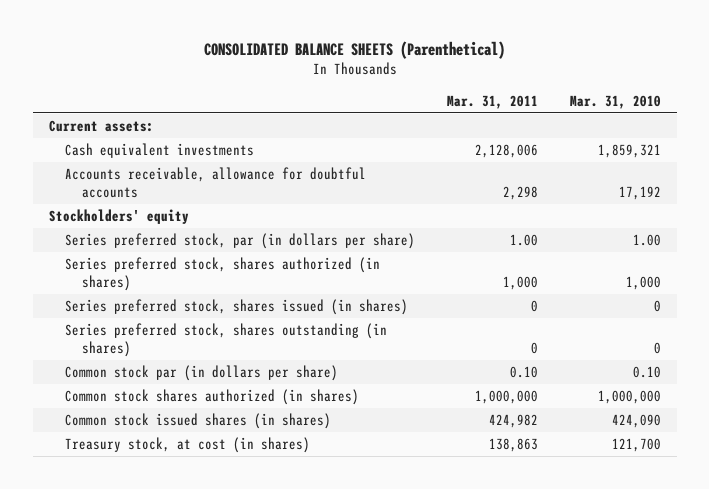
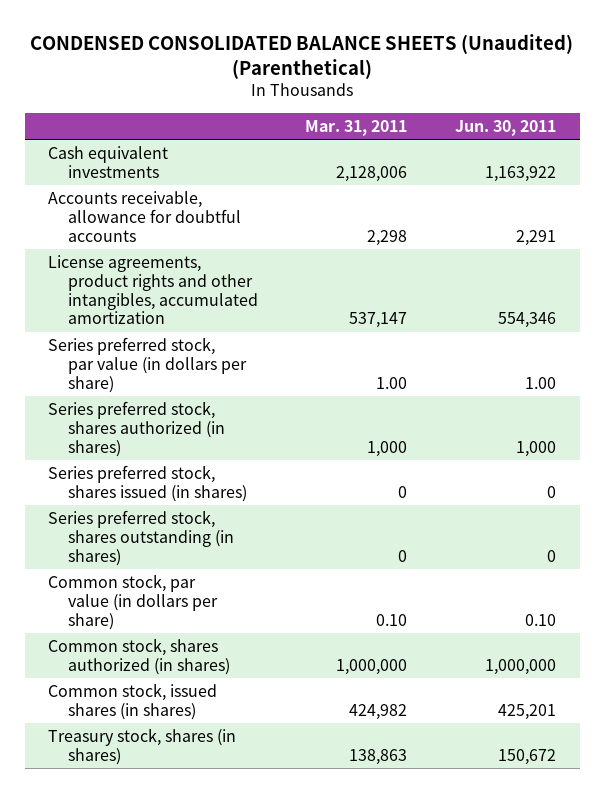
[203,40,505,59] CONSOLIDATED BALANCE SHEETS (Parenthetical) -> [30,33,574,79] CONDENSED CONSOLIDATED BALANCE SHEETS (Unaudited) (Parenthetical)
[569,94,661,109] Mar. 31, 2010 -> none
none -> [454,119,556,136] Jun. 30, 2011
[48,120,154,133] Current assets: -> none
[48,209,189,225] Stockholders' equity -> none
none -> [48,255,258,325] License agreements, product rights and other intangibles, accumulated amortization
[65,233,416,250] Series preferred stock, par (in dollars per share) -> [48,337,247,393] Series preferred stock, par value (in dollars per share)
[65,365,339,382] Common stock par (in dollars per share) -> [48,574,218,630] Common stock, par value (in dollars per share)
[65,389,360,406] Common stock shares authorized (in shares) -> [48,638,230,675] Common stock, shares authorized (in shares)
[65,413,332,430] Common stock issued shares (in shares) -> [48,683,218,720] Common stock, issued shares (in shares)
[65,437,311,454] Treasury stock, at cost (in shares) -> [48,728,237,765] Treasury stock, shares (in shares)

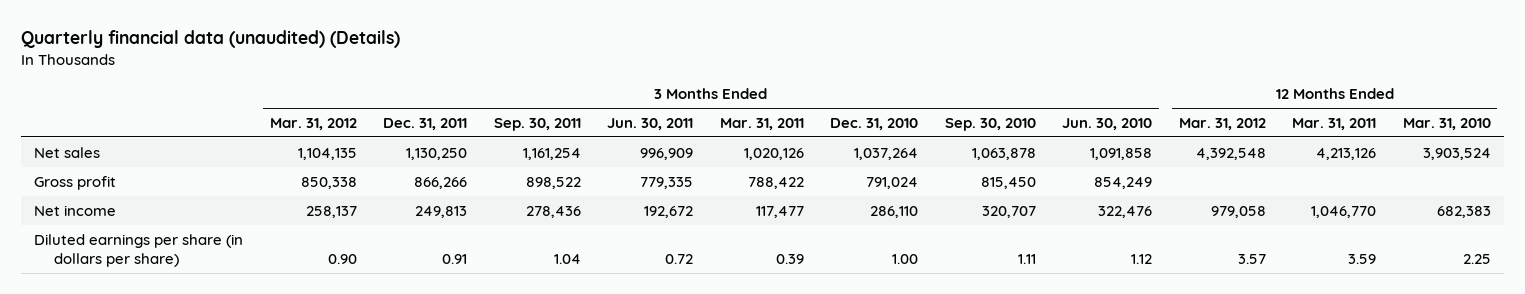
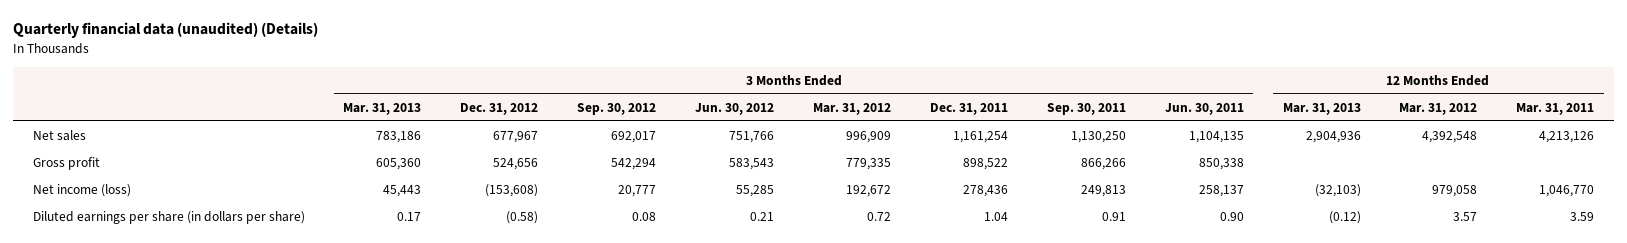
[719,117,804,130] Mar. 31, 2011 -> none
[830,117,919,130] Dec. 31, 2010 -> none
[944,117,1036,131] Sep. 30, 2010 -> none
[1062,117,1153,130] Jun. 30, 2010 -> none
[1402,117,1491,130] Mar. 31, 2010 -> none
none -> [343,102,422,115] Mar. 31, 2013
none -> [460,102,539,115] Dec. 31, 2012
none -> [577,102,657,115] Sep. 30, 2012
none -> [695,102,775,115] Jun. 30, 2012
none -> [1282,102,1361,115] Mar. 31, 2013
[297,147,357,160] 1,104,135 -> [846,131,892,144] 996,909
[406,147,468,160] 1,130,250 -> [952,131,1008,144] 1,161,254
[522,147,581,160] 1,161,254 -> [1070,131,1126,144] 1,130,250
[640,147,694,160] 996,909 -> [1188,131,1244,144] 1,104,135
[300,176,357,189] 850,338 -> [846,158,892,171] 779,335
[414,176,468,189] 866,266 -> [962,158,1008,171] 898,522
[525,176,581,189] 898,522 -> [1080,158,1126,171] 866,266
[640,176,694,189] 779,335 -> [1198,158,1244,171] 850,338
[34,204,117,216] Net income -> [32,184,131,198] Net income (loss)
[305,205,357,218] 258,137 -> [846,185,892,198] 192,672
[415,205,468,218] 249,813 -> [962,185,1008,198] 278,436
[525,205,581,218] 278,436 -> [1080,185,1126,198] 249,813
[644,205,694,218] 192,672 -> [1198,185,1244,198] 258,137
[327,253,357,264] 0.90 -> [867,212,892,222] 0.72
[442,253,468,264] 0.91 -> [983,212,1008,222] 1.04
[553,253,581,264] 1.04 -> [1101,212,1126,222] 0.91
[665,253,694,264] 0.72 -> [1219,212,1244,222] 0.90

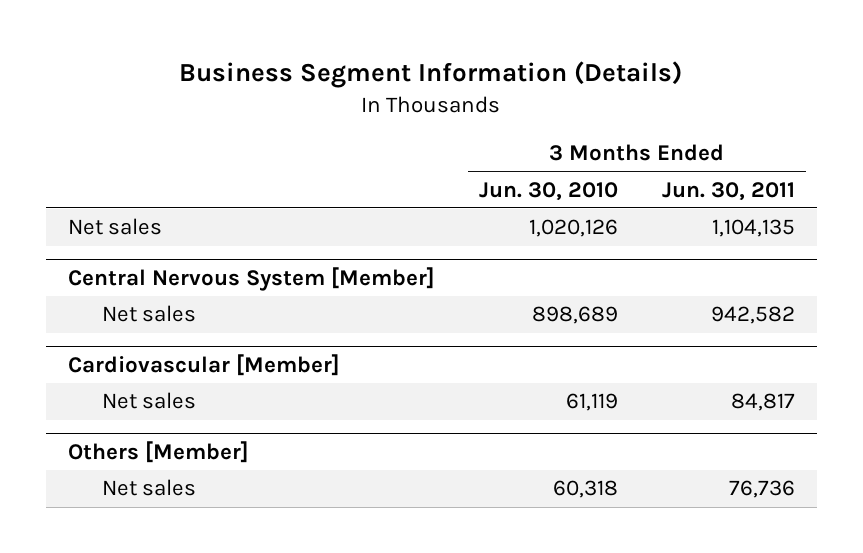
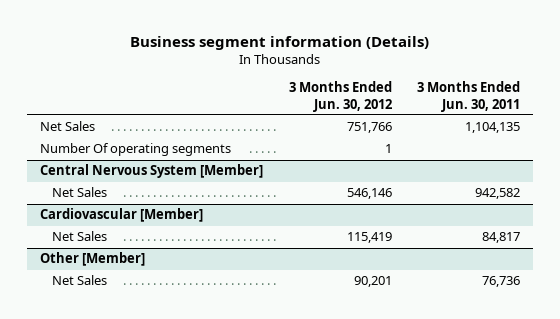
[179,61,683,89] Business Segment Information (Details) -> [130,35,430,50] Business segment information (Details)
[478,181,618,201] Jun. 30, 2010 -> none
none -> [288,81,392,112] 3 Months Ended Jun. 30, 2012
[67,218,162,236] Net sales -> [39,121,95,132] Net Sales
none -> [39,143,231,157] Number Of operating segments
[102,305,197,323] Net sales -> [51,187,107,198] Net Sales
[102,392,197,410] Net sales -> [51,231,107,242] Net Sales
[67,440,249,463] Others [Member] -> [39,252,145,267] Other [Member]
[102,479,197,497] Net sales -> [51,275,107,286] Net Sales

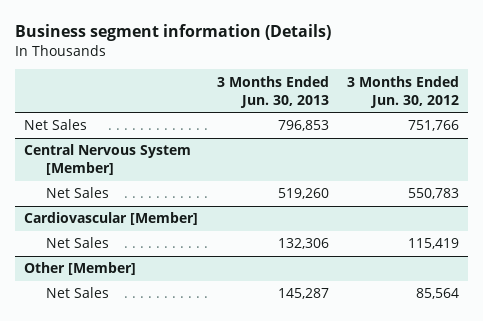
[417,81,521,112] 3 Months Ended Jun. 30, 2011 -> none
none -> [216,75,329,108] 3 Months Ended Jun. 30, 2013
[39,143,231,157] Number Of operating segments -> none
[346,188,392,200] 546,146 -> [407,188,459,200] 550,783
[353,276,392,288] 90,201 -> [415,288,459,300] 85,564

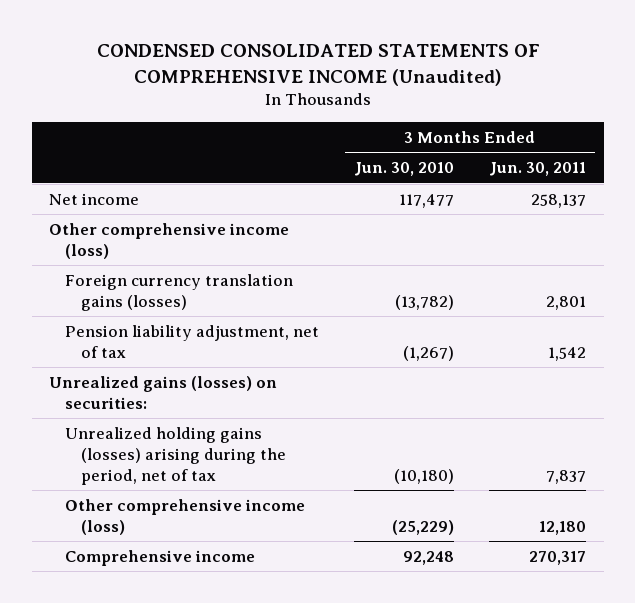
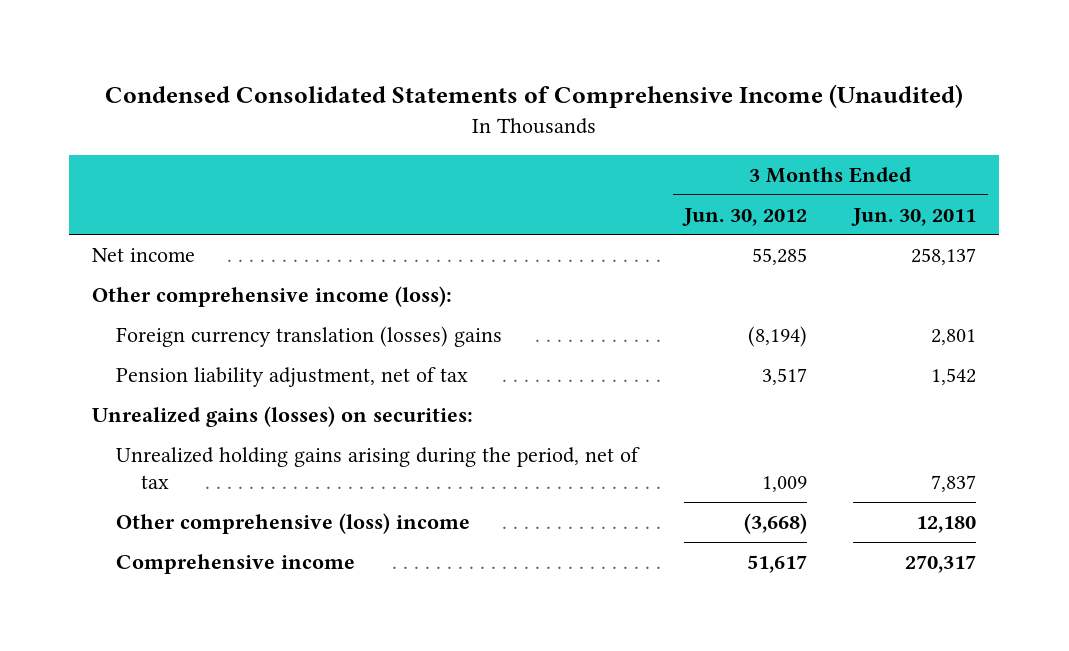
[96,44,540,86] CONDENSED CONSOLIDATED STATEMENTS OF COMPREHENSIVE INCOME (Unaudited) -> [105,84,964,109] Condensed Consolidated Statements of Comprehensive Income (Unaudited)
[353,162,454,177] Jun. 30, 2010 -> none
none -> [682,207,808,226] Jun. 30, 2012
[49,222,290,259] Other comprehensive income (loss) -> [92,285,453,307] Other comprehensive income (loss):
[64,273,293,311] Foreign currency translation gains (losses) -> [116,325,503,347] Foreign currency translation (losses) gains
[64,426,286,485] Unrealized holding gains (losses) arising during the period, net of tax -> [116,446,641,490] Unrealized holding gains arising during the period, net of tax
[64,498,305,535] Other comprehensive income (loss) -> [116,512,471,534] Other comprehensive (loss) income

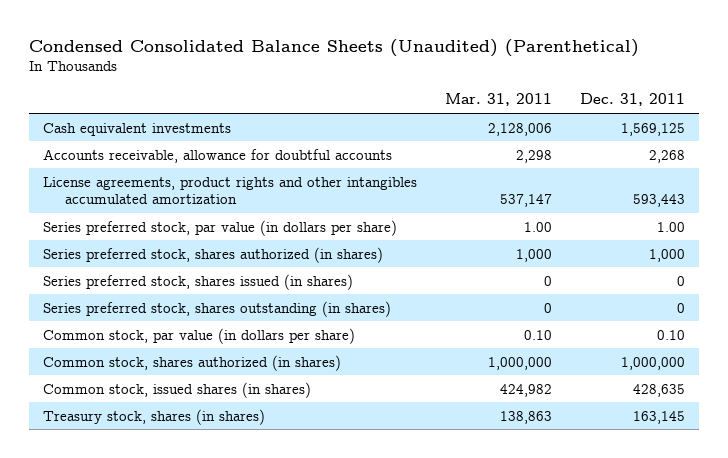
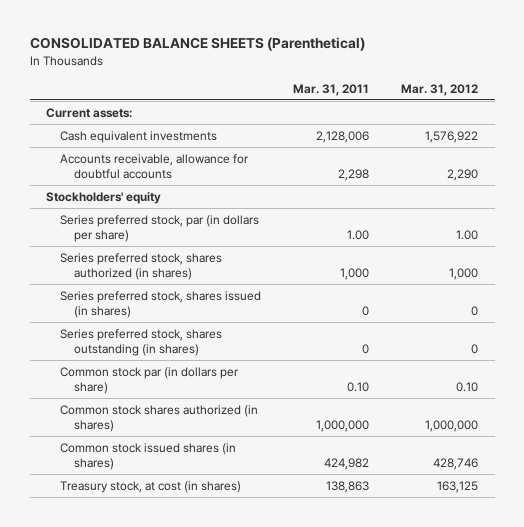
[29,38,640,57] Condensed Consolidated Balance Sheets (Unaudited) (Parenthetical) -> [29,37,365,52] CONSOLIDATED BALANCE SHEETS (Parenthetical)
[579,93,685,107] Dec. 31, 2011 -> none
none -> [401,83,479,96] Mar. 31, 2012
none -> [45,107,132,118] Current assets:
[42,176,417,205] License agreements, product rights and other intangibles accumulated amortization -> none
none -> [45,191,161,204] Stockholders' equity
[42,219,397,236] Series preferred stock, par value (in dollars per share) -> [59,214,259,243] Series preferred stock, par (in dollars per share)
[42,327,355,344] Common stock, par value (in dollars per share) -> [59,366,239,395] Common stock par (in dollars per share)
[42,354,341,371] Common stock, shares authorized (in shares) -> [59,404,258,433] Common stock shares authorized (in shares)
[42,381,311,398] Common stock, issued shares (in shares) -> [59,442,236,471] Common stock issued shares (in shares)
[42,408,265,425] Treasury stock, shares (in shares) -> [59,480,241,493] Treasury stock, at cost (in shares)

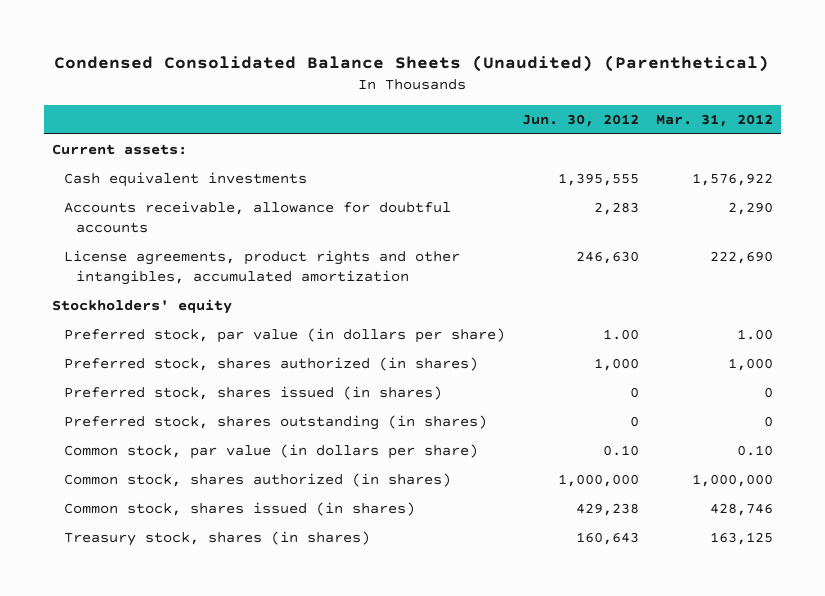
[29,37,365,52] CONSOLIDATED BALANCE SHEETS (Parenthetical) -> [54,54,770,72] Condensed Consolidated Balance Sheets (Unaudited) (Parenthetical)
[293,83,370,96] Mar. 31, 2011 -> none
none -> [521,113,639,127] Jun. 30, 2012
none -> [63,250,460,286] License agreements, product rights and other intangibles, accumulated amortization
[59,214,259,243] Series preferred stock, par (in dollars per share) -> [63,328,505,344] Preferred stock, par value (in dollars per share)
[59,252,222,281] Series preferred stock, shares authorized (in shares) -> [63,357,478,372] Preferred stock, shares authorized (in shares)
[59,290,261,319] Series preferred stock, shares issued (in shares) -> [63,386,442,401] Preferred stock, shares issued (in shares)
[59,328,222,357] Series preferred stock, shares outstanding (in shares) -> [63,415,487,431] Preferred stock, shares outstanding (in shares)
[59,366,239,395] Common stock par (in dollars per share) -> [63,444,478,460] Common stock, par value (in dollars per share)
[59,404,258,433] Common stock shares authorized (in shares) -> [63,473,451,488] Common stock, shares authorized (in shares)
[59,442,236,471] Common stock issued shares (in shares) -> [63,502,415,517] Common stock, shares issued (in shares)
[59,480,241,493] Treasury stock, at cost (in shares) -> [63,531,370,547] Treasury stock, shares (in shares)

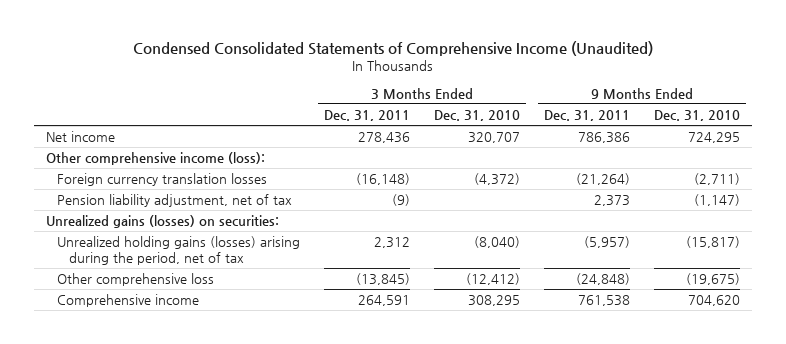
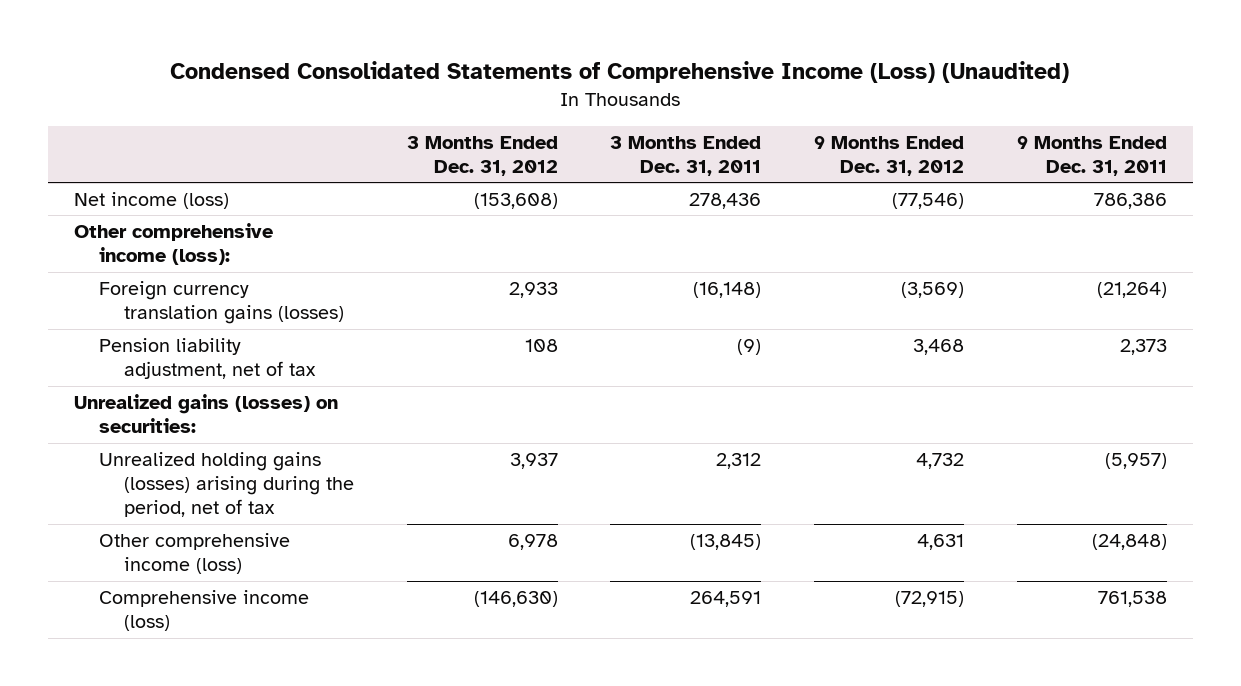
[132,41,653,57] Condensed Consolidated Statements of Comprehensive Income (Unaudited) -> [170,60,1070,83] Condensed Consolidated Statements of Comprehensive Income (Loss) (Unaudited)
[434,109,521,121] Dec. 31, 2010 -> none
[654,109,741,121] Dec. 31, 2010 -> none
none -> [406,135,558,176] 3 Months Ended Dec. 31, 2012
none -> [813,135,964,176] 9 Months Ended Dec. 31, 2012
[45,130,115,142] Net income -> [74,192,230,210] Net income (loss)
[57,172,268,186] Foreign currency translation losses -> [99,281,345,325] Foreign currency translation gains (losses)
[57,272,215,286] Other comprehensive loss -> [99,533,291,575] Other comprehensive income (loss)
[57,293,200,307] Comprehensive income -> [99,590,310,632] Comprehensive income (loss)

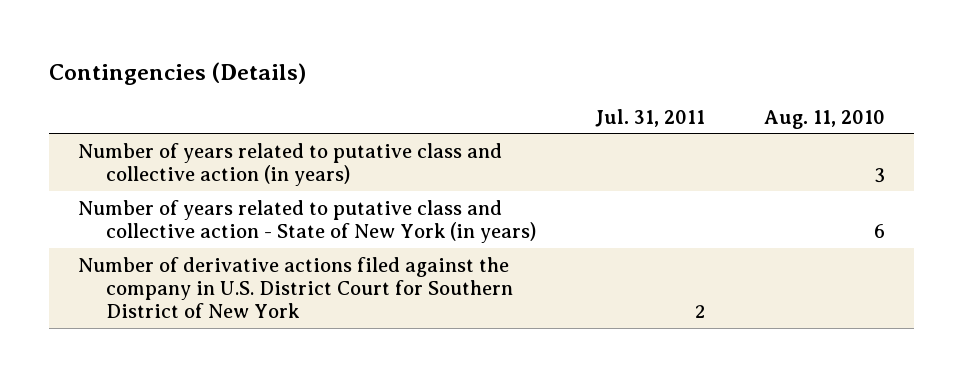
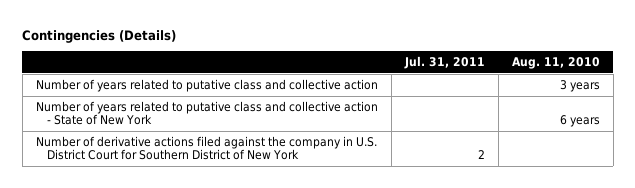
[78,142,503,186] Number of years related to putative class and collective action (in years) -> [35,78,378,92] Number of years related to putative class and collective action
[873,167,885,183] 3 -> [559,79,600,92] 3 years
[78,199,536,243] Number of years related to putative class and collective action - State of New York (in years) -> [35,100,378,125] Number of years related to putative class and collective action - State of New York
[873,223,885,238] 6 -> [559,114,600,127] 6 years

